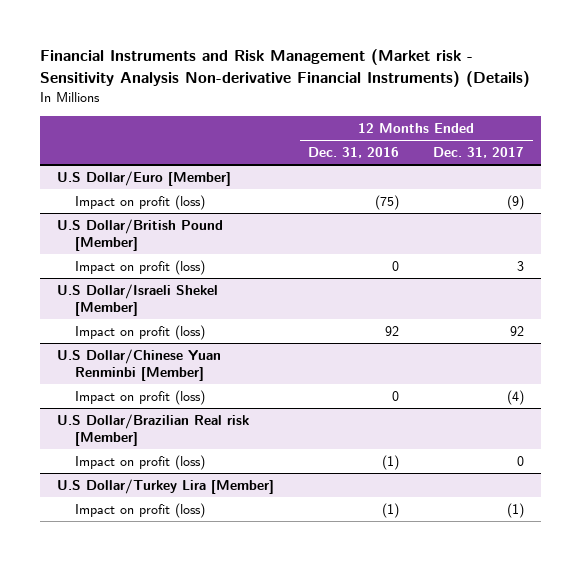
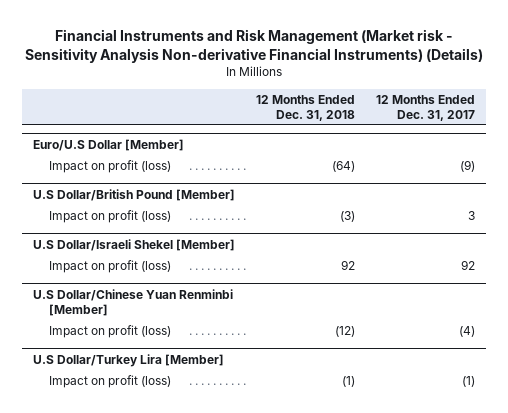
[308,147,400,159] Dec. 31, 2016 -> none
none -> [256,94,356,121] 12 Months Ended Dec. 31, 2018
[56,171,231,187] U.S Dollar/Euro [Member] -> [32,138,184,151] Euro/U.S Dollar [Member]
[56,414,249,446] U.S Dollar/Brazilian Real risk [Member] -> none
[74,455,205,471] Impact on profit (loss) -> none

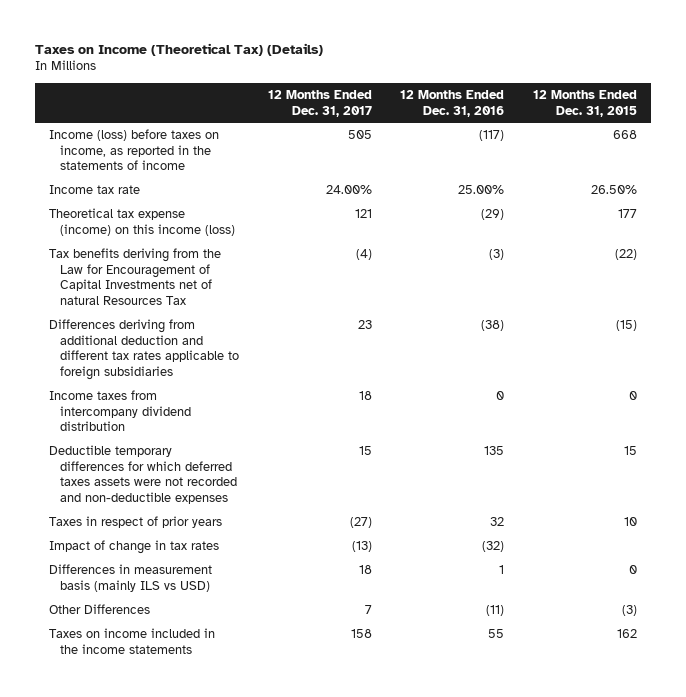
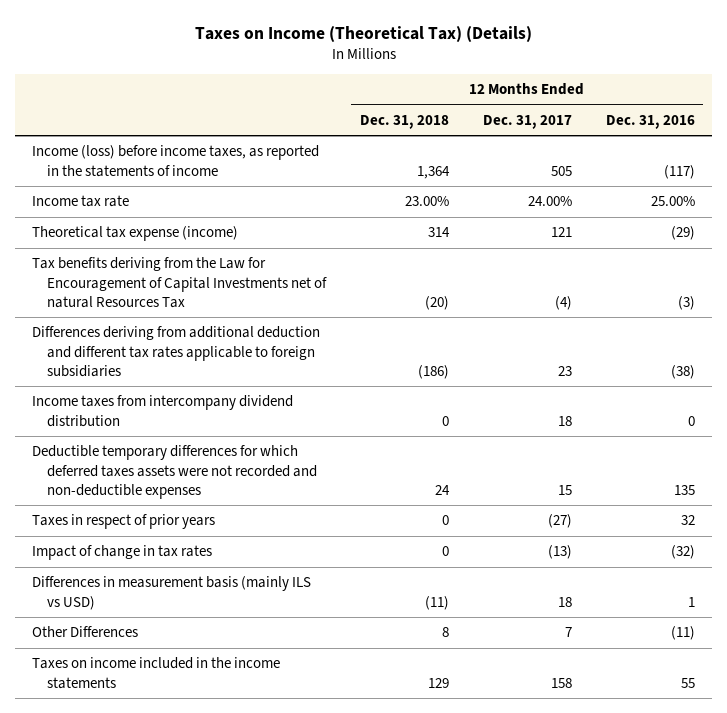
[532,90,637,117] 12 Months Ended Dec. 31, 2015 -> none
none -> [359,114,449,129] Dec. 31, 2018
[48,129,219,171] Income (loss) before taxes on income, as reported in the statements of income -> [32,145,320,177] Income (loss) before income taxes, as reported in the statements of income
[48,208,236,236] Theoretical tax expense (income) on this income (loss) -> [32,226,239,242] Theoretical tax expense (income)

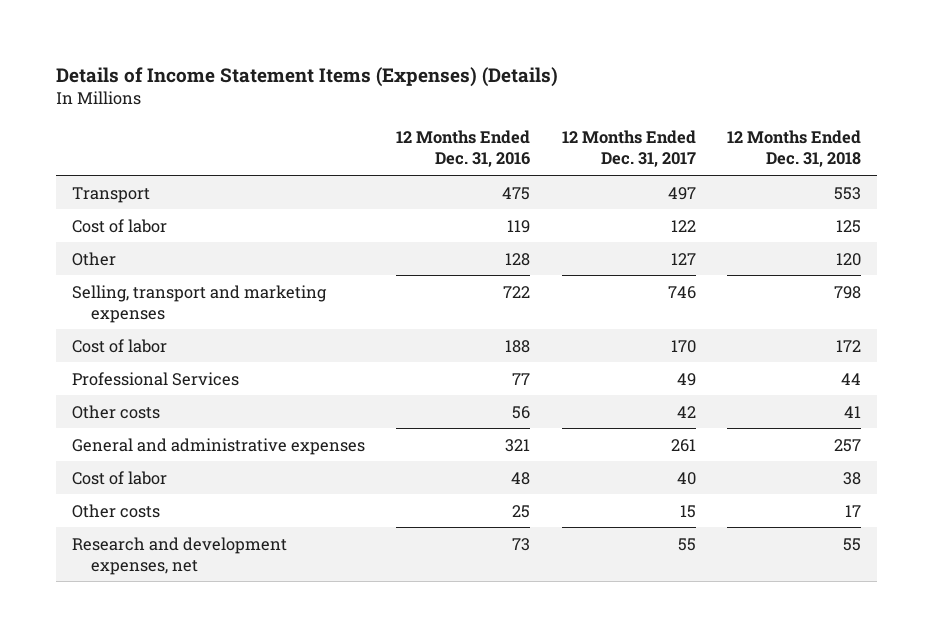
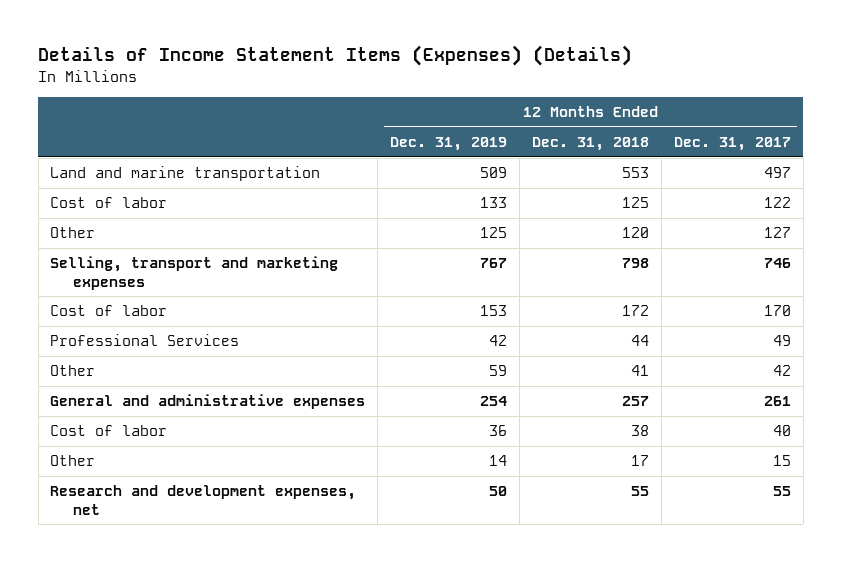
[396,130,531,168] 12 Months Ended Dec. 31, 2016 -> none
none -> [390,137,508,152] Dec. 31, 2019
[72,186,151,203] Transport -> [50,166,321,182] Land and marine transportation
[72,404,161,419] Other costs -> [50,365,96,377] Other
[72,503,161,518] Other costs -> [50,455,96,467] Other

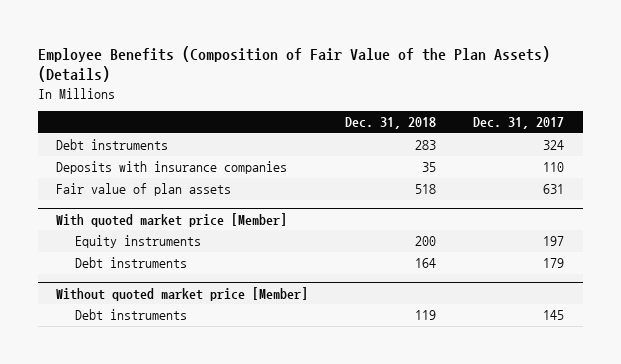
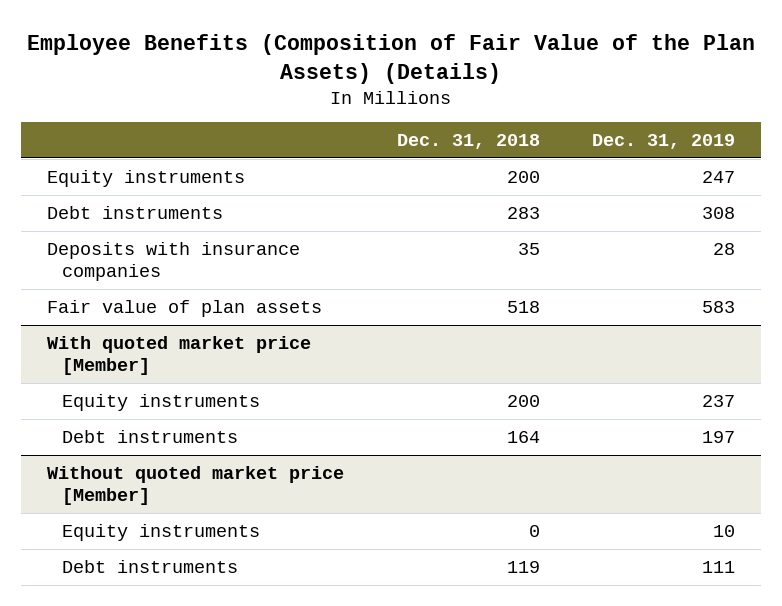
[473,117,565,130] Dec. 31, 2017 -> none
none -> [591,133,735,149] Dec. 31, 2019
none -> [47,169,246,187] Equity instruments
none -> [62,523,261,541] Equity instruments

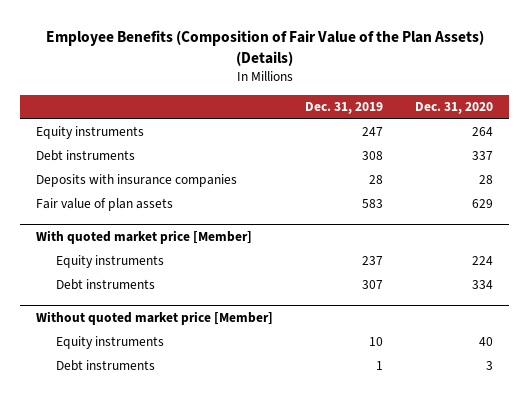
[396,133,540,149] Dec. 31, 2018 -> none
none -> [414,102,493,115] Dec. 31, 2020
[701,430,735,443] 197 -> [362,280,384,290] 307
[701,560,735,573] 111 -> [376,361,384,371] 1

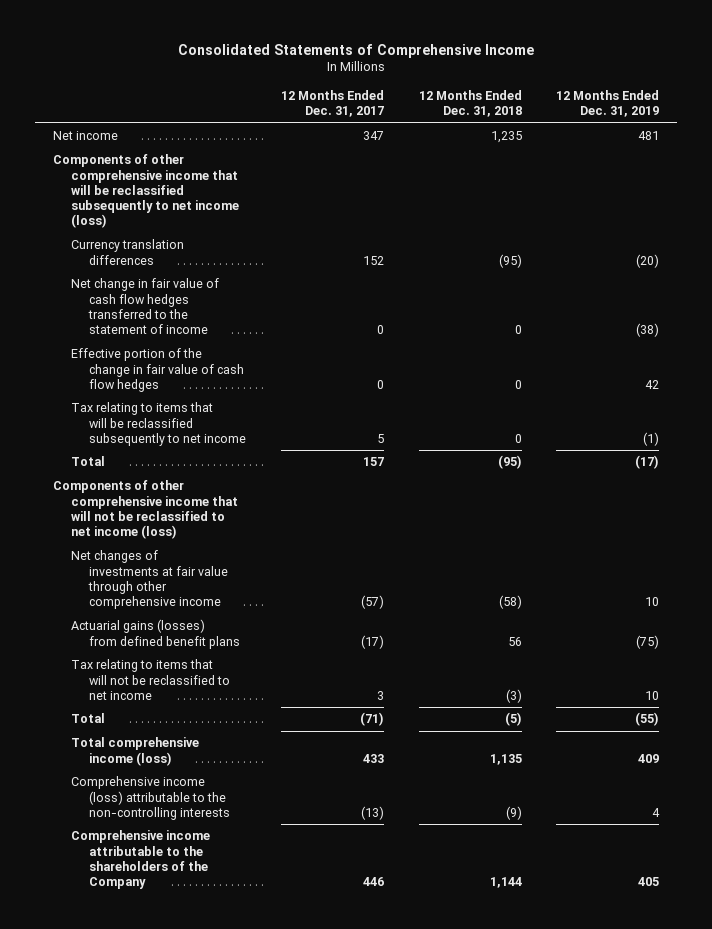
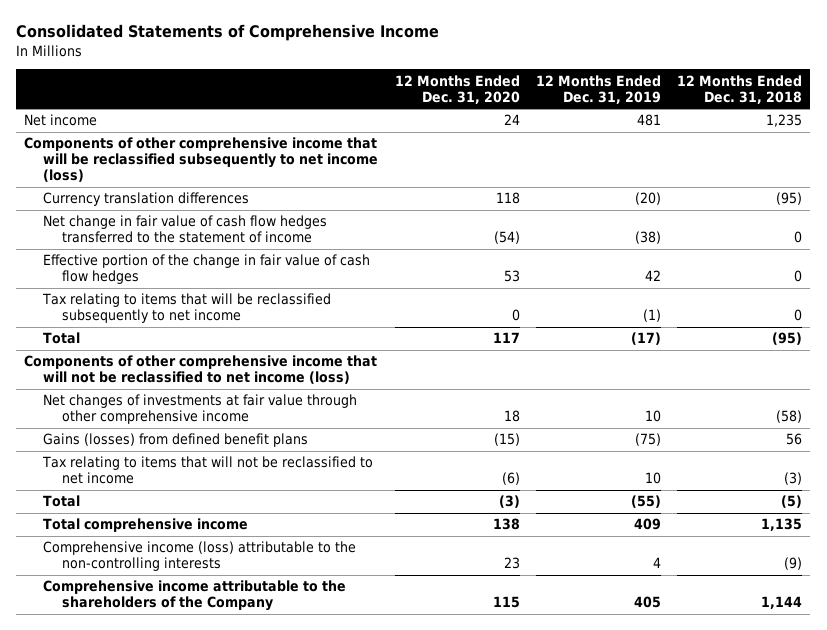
[281,90,385,118] 12 Months Ended Dec. 31, 2017 -> none
none -> [394,74,520,104] 12 Months Ended Dec. 31, 2020
[71,619,241,649] Actuarial gains (losses) from defined benefit plans -> [43,433,309,448] Gains (losses) from defined benefit plans
[71,737,200,766] Total comprehensive income (loss) -> [43,518,249,533] Total comprehensive income

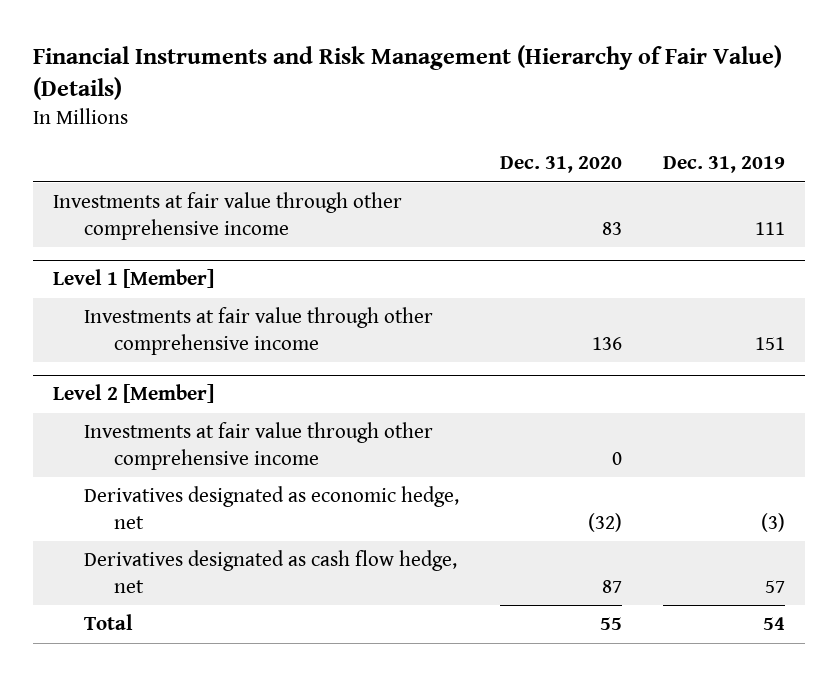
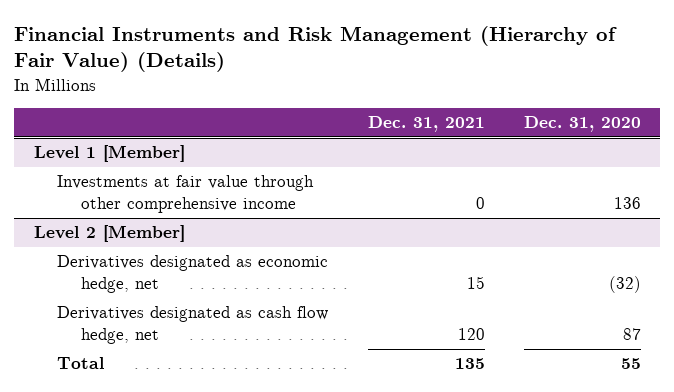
[662,156,785,174] Dec. 31, 2019 -> none
none -> [367,116,485,133] Dec. 31, 2021
[53,192,403,240] Investments at fair value through other comprehensive income -> none
[83,422,433,470] Investments at fair value through other comprehensive income -> none

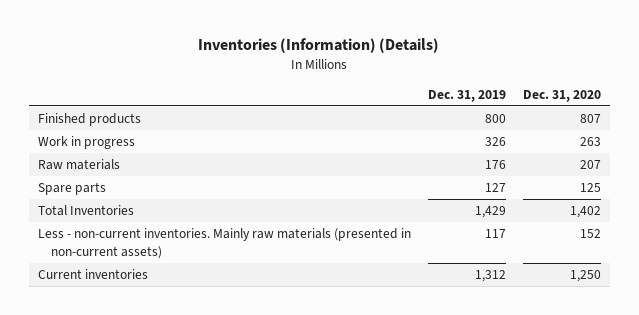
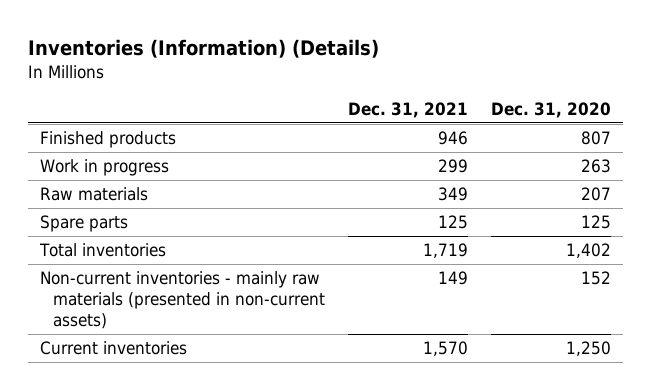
[427,89,506,102] Dec. 31, 2019 -> none
none -> [347,102,468,119] Dec. 31, 2021
[37,205,134,217] Total Inventories -> [38,243,166,258] Total inventories
[37,228,411,259] Less - non-current inventories. Mainly raw materials (presented in non-current assets) -> [39,271,325,330] Non-current inventories - mainly raw materials (presented in non-current assets)

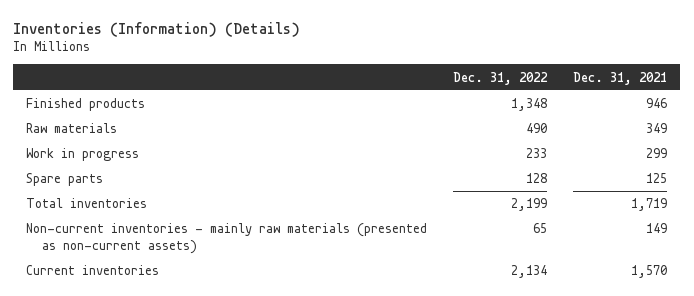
[490,102,611,119] Dec. 31, 2020 -> none
none -> [453,71,549,85] Dec. 31, 2022
[39,159,169,177] Work in progress -> [26,148,140,162] Work in progress
[39,271,325,330] Non-current inventories - mainly raw materials (presented in non-current assets) -> [26,223,428,254] Non-current inventories - mainly raw materials (presented as non-current assets)

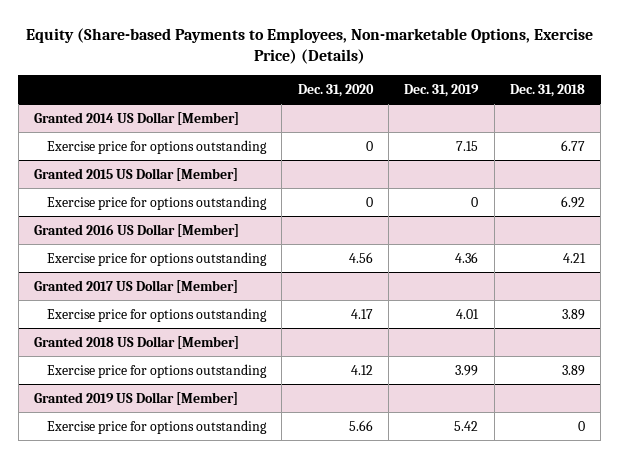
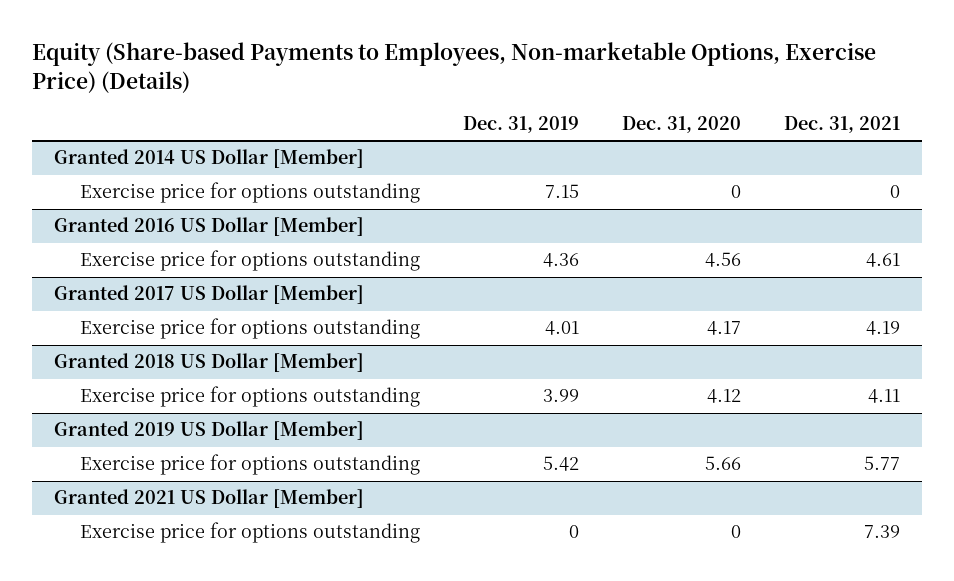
[509,83,585,97] Dec. 31, 2018 -> none
none -> [784,116,901,134] Dec. 31, 2021
[34,167,239,181] Granted 2015 US Dollar [Member] -> none
[46,195,267,210] Exercise price for options outstanding -> none
none -> [53,489,364,509] Granted 2021 US Dollar [Member]
none -> [80,522,421,544] Exercise price for options outstanding

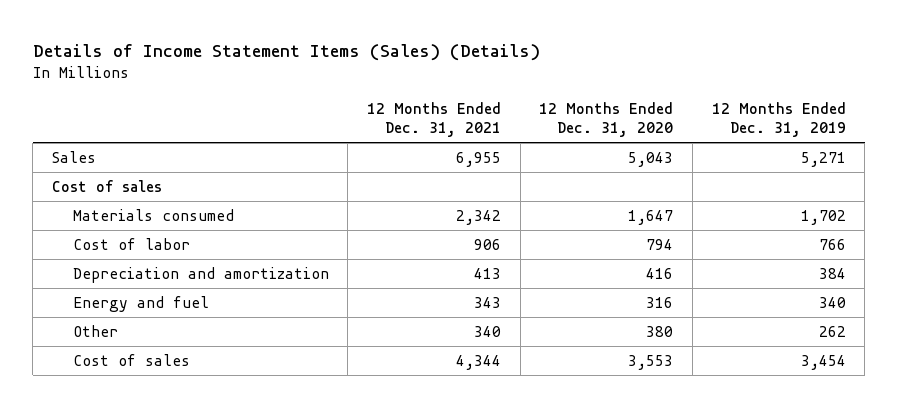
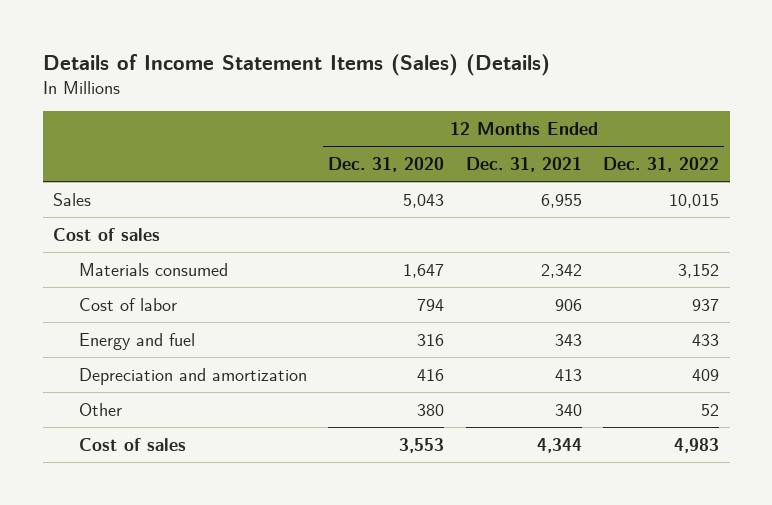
[711,101,846,138] 12 Months Ended Dec. 31, 2019 -> none
none -> [603,157,720,173] Dec. 31, 2022
[72,266,329,283] Depreciation and amortization -> [79,367,308,385] Depreciation and amortization

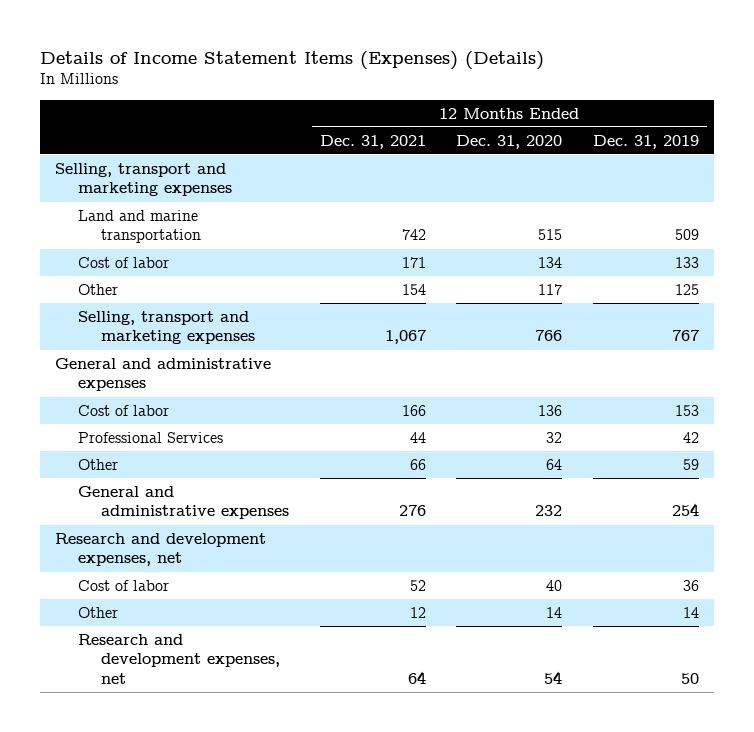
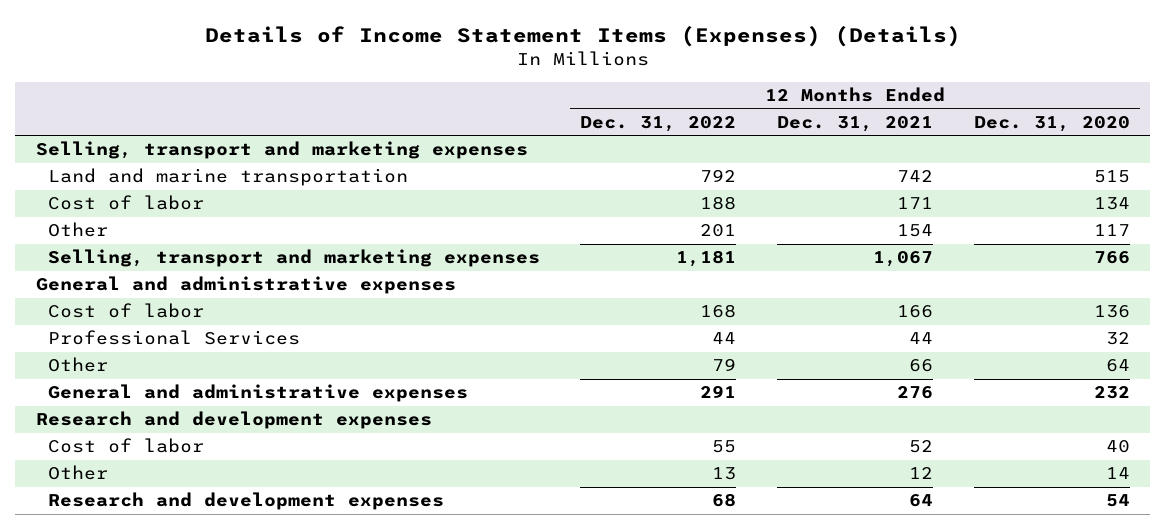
[593,134,700,149] Dec. 31, 2019 -> none
none -> [580,115,737,132] Dec. 31, 2022
[55,532,267,567] Research and development expenses, net -> [35,411,432,430] Research and development expenses
[78,633,281,685] Research and development expenses, net -> [47,492,444,511] Research and development expenses

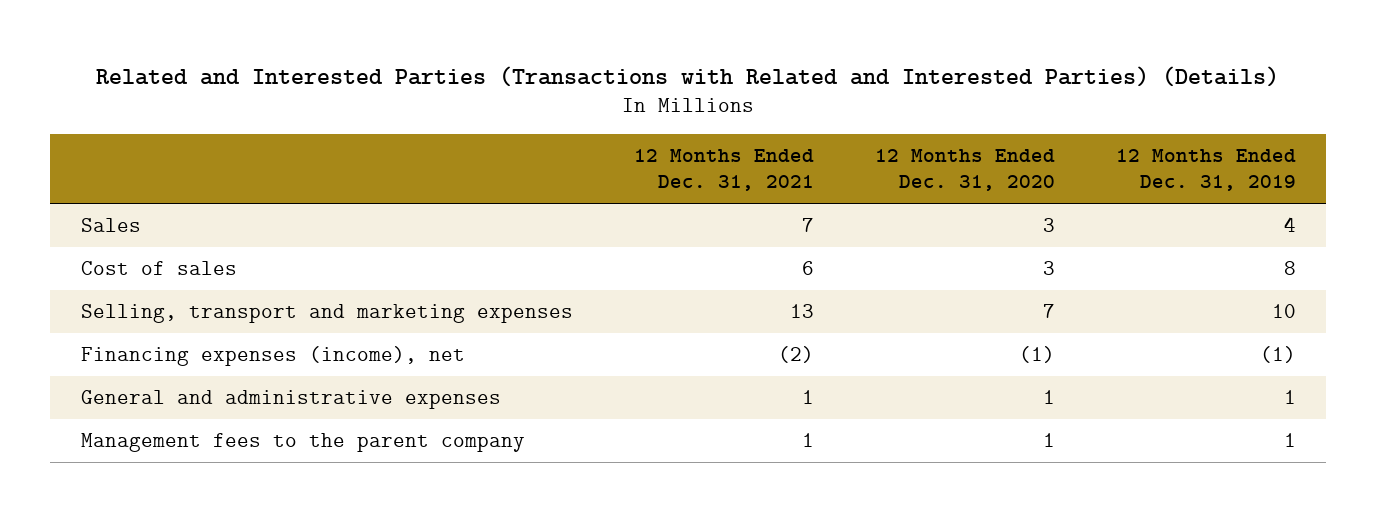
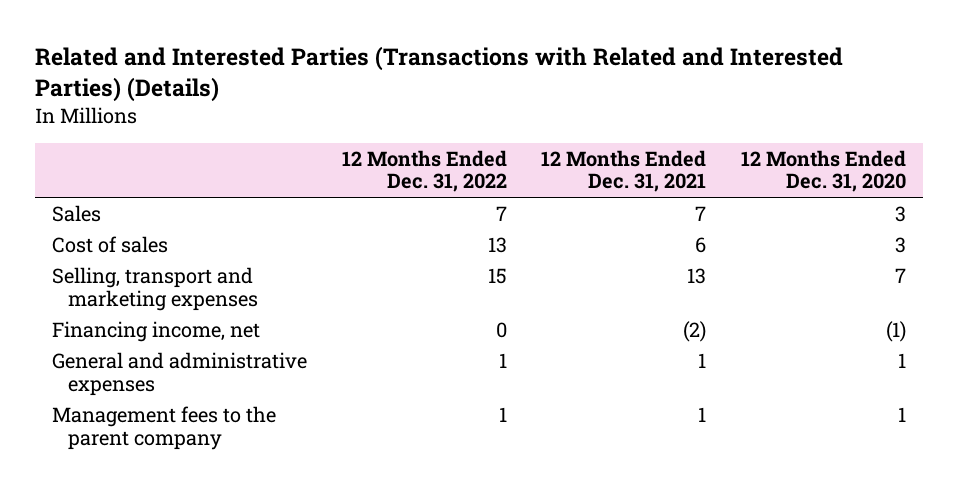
[1115,148,1296,192] 12 Months Ended Dec. 31, 2019 -> none
none -> [341,149,507,193] 12 Months Ended Dec. 31, 2022
[80,345,465,366] Financing expenses (income), net -> [52,320,261,342] Financing income, net

